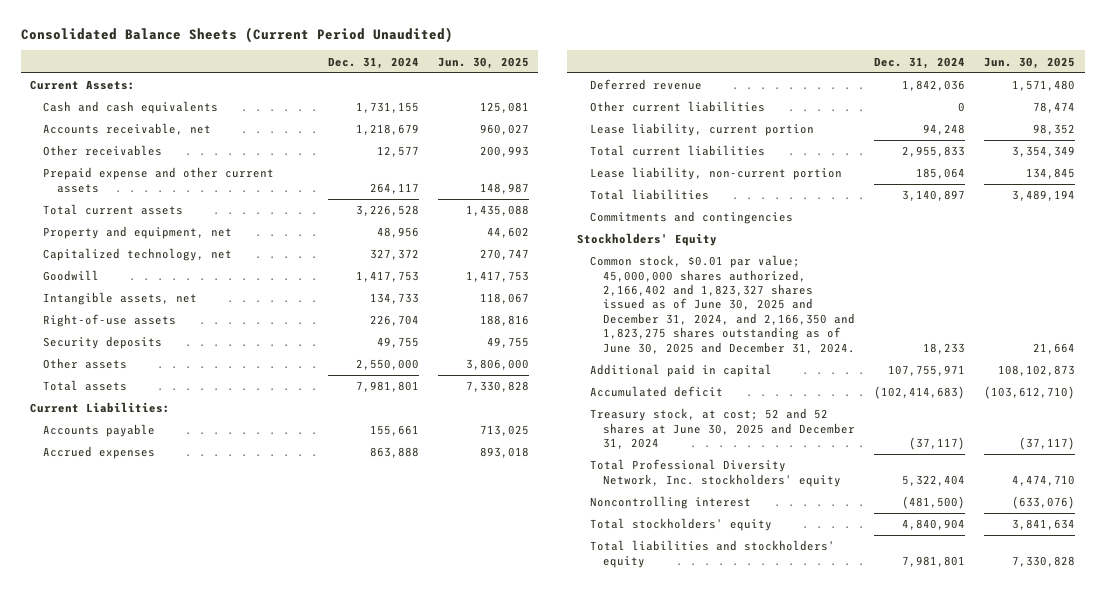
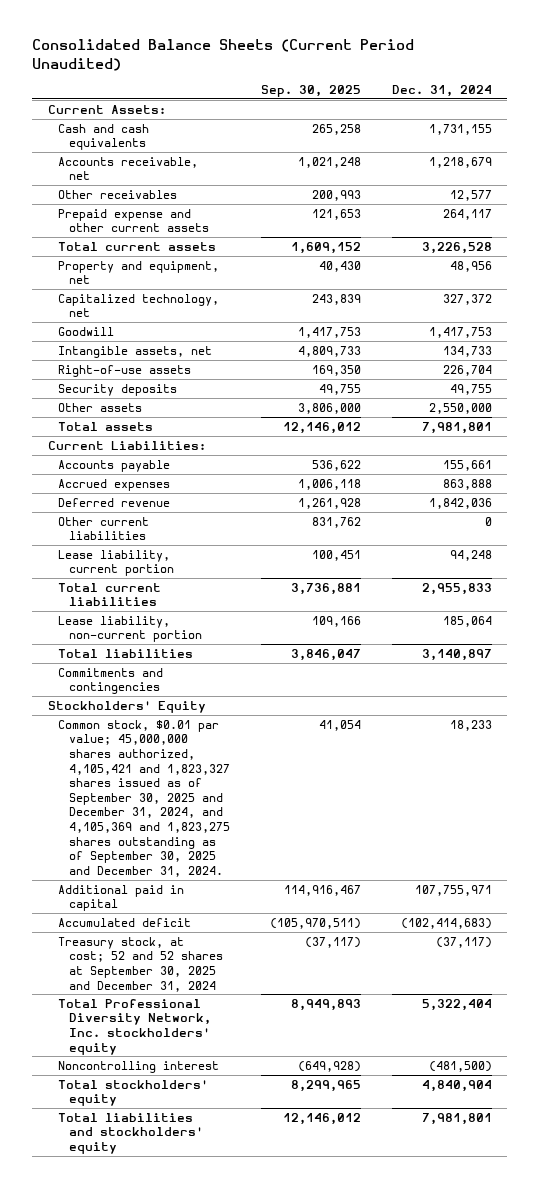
[437,56,529,69] Jun. 30, 2025 -> none
none -> [260,85,361,98] Sep. 30, 2025
[589,255,856,354] Common stock, $0.01 par value; 45,000,000 shares authorized, 2,166,402 and 1,823,327 shares issued as of June 30, 2025 and December 31, 2024, and 2,166,350 and 1,823,275 shares outstanding as of June 30, 2025 and December 31, 2024. -> [58,719,231,877] Common stock, $0.01 par value; 45,000,000 shares authorized, 4,105,421 and 1,823,327 shares issued as of September 30, 2025 and December 31, 2024, and 4,105,369 and 1,823,275 shares outstanding as of September 30, 2025 and December 31, 2024.
[589,408,856,449] Treasury stock, at cost; 52 and 52 shares at June 30, 2025 and December 31, 2024 -> [58,936,224,992] Treasury stock, at cost; 52 and 52 shares at September 30, 2025 and December 31, 2024

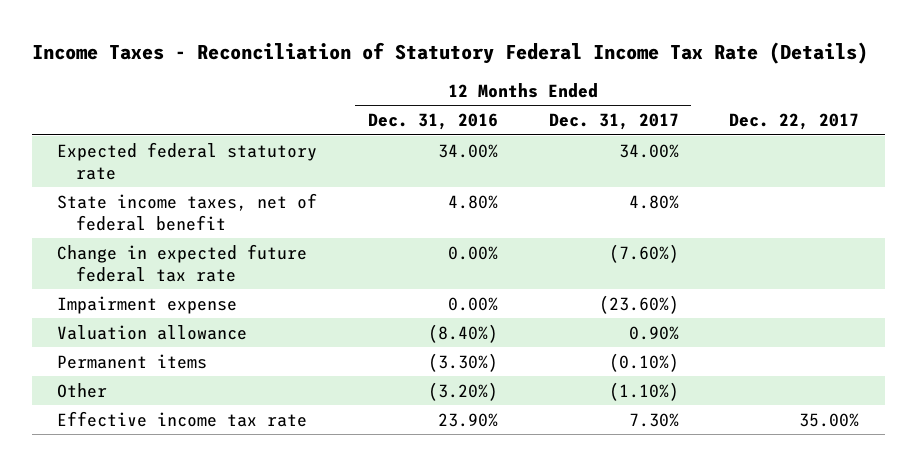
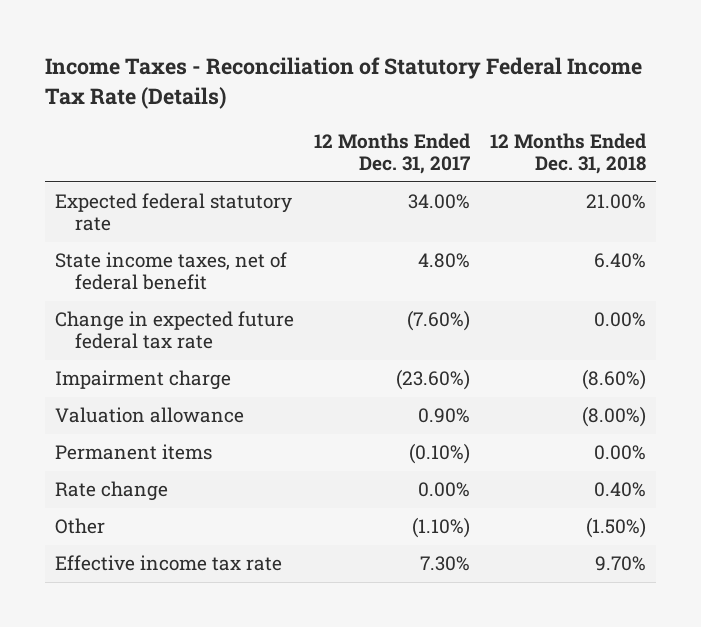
[367,113,498,131] Dec. 31, 2016 -> none
[729,113,860,131] Dec. 22, 2017 -> none
none -> [490,132,647,175] 12 Months Ended Dec. 31, 2018
[56,295,237,314] Impairment expense -> [55,370,232,391] Impairment charge
none -> [55,481,169,502] Rate change

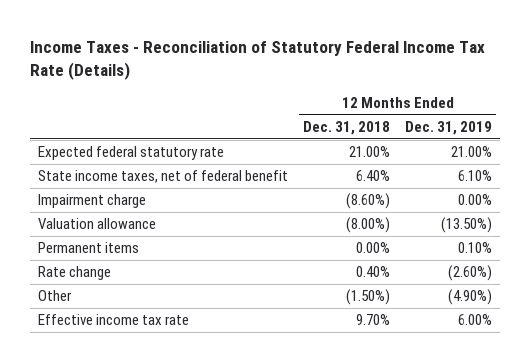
[314,132,471,175] 12 Months Ended Dec. 31, 2017 -> none
none -> [405,121,493,136] Dec. 31, 2019
[55,311,295,350] Change in expected future federal tax rate -> none

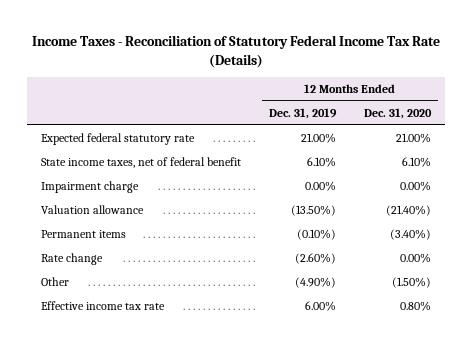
[303,121,391,136] Dec. 31, 2018 -> none
none -> [364,108,433,120] Dec. 31, 2020
[458,242,493,254] 0.10% -> [297,229,337,241] (0.10%)

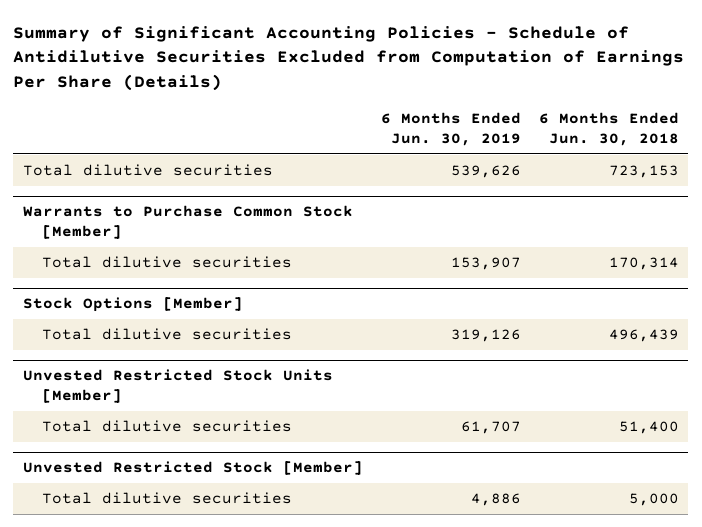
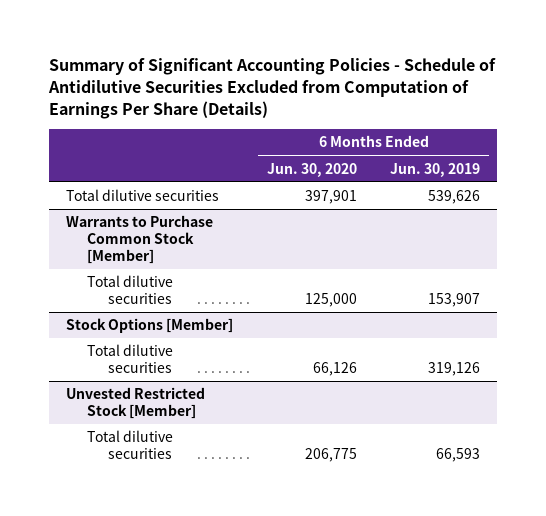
[539,111,680,146] 6 Months Ended Jun. 30, 2018 -> none
none -> [266,162,357,177] Jun. 30, 2020
[22,369,333,404] Unvested Restricted Stock Units [Member] -> none
[42,420,293,433] Total dilutive securities -> none
[470,493,521,507] 4,886 -> [436,448,481,463] 66,593

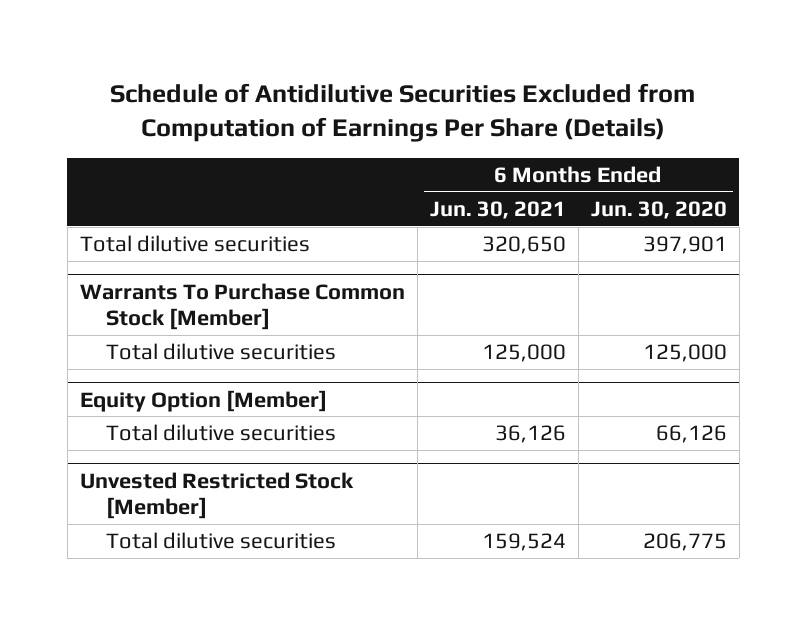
[48,57,497,119] Summary of Significant Accounting Policies - Schedule of Antidilutive Securities Excluded from Computation of Earnings Per Share (Details) -> [110,82,696,142] Schedule of Antidilutive Securities Excluded from Computation of Earnings Per Share (Details)
[390,162,481,177] Jun. 30, 2019 -> none
none -> [429,200,566,219] Jun. 30, 2021
[65,215,213,264] Warrants to Purchase Common Stock [Member] -> [79,282,405,331] Warrants To Purchase Common Stock [Member]
[65,318,233,334] Stock Options [Member] -> [79,389,327,412] Equity Option [Member]

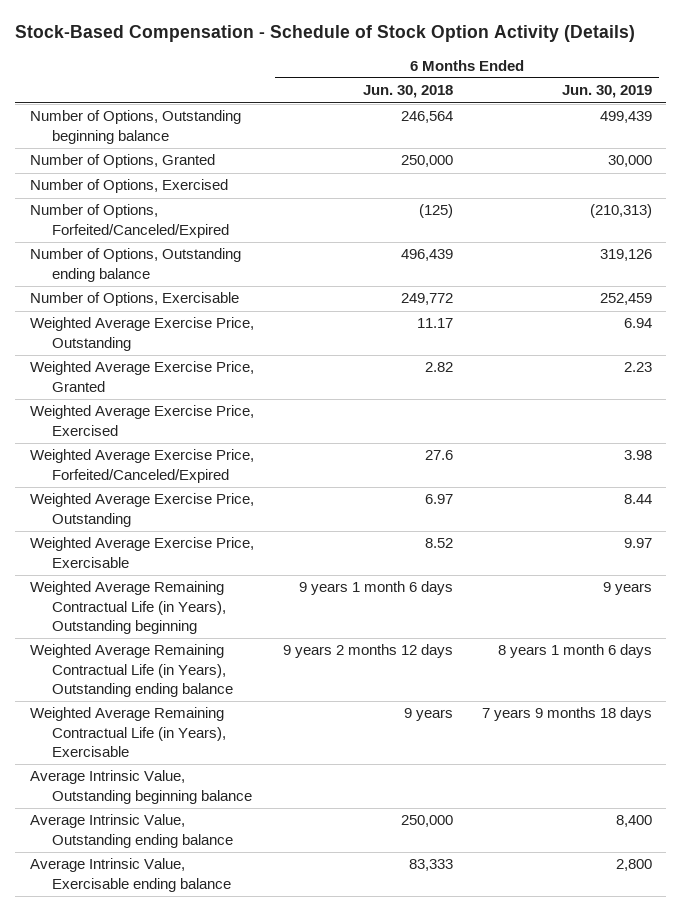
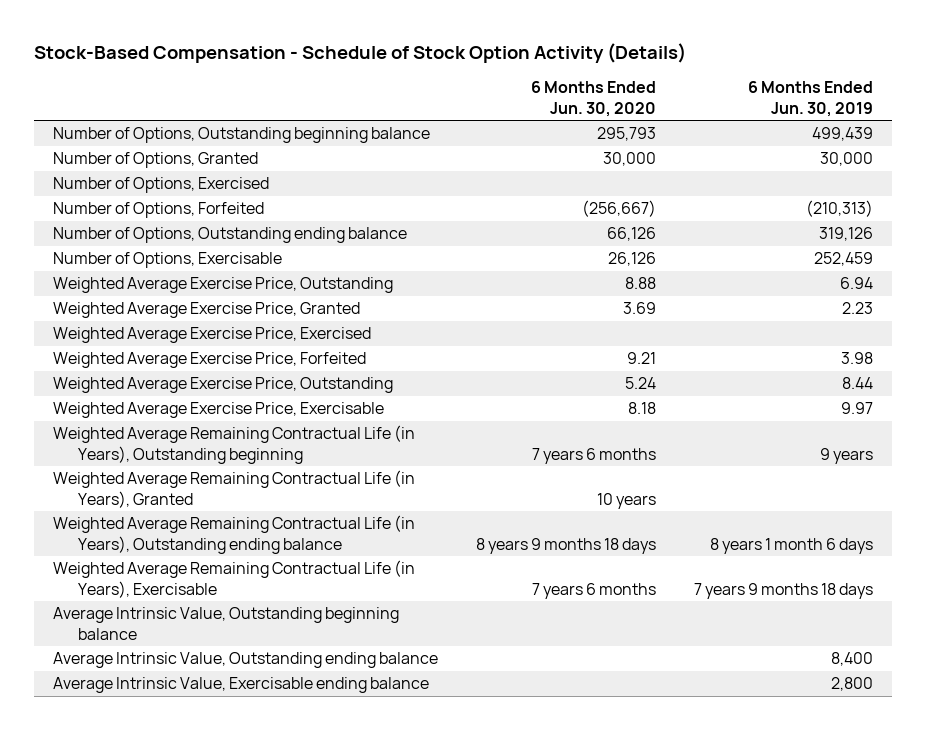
[362,85,453,99] Jun. 30, 2018 -> none
none -> [530,81,656,117] 6 Months Ended Jun. 30, 2020
[29,204,229,238] Number of Options, Forfeited/Canceled/Expired -> [53,202,265,219] Number of Options, Forfeited
[29,449,254,483] Weighted Average Exercise Price, Forfeited/Canceled/Expired -> [53,352,367,369] Weighted Average Exercise Price, Forfeited
none -> [53,470,416,508] Weighted Average Remaining Contractual Life (in Years), Granted

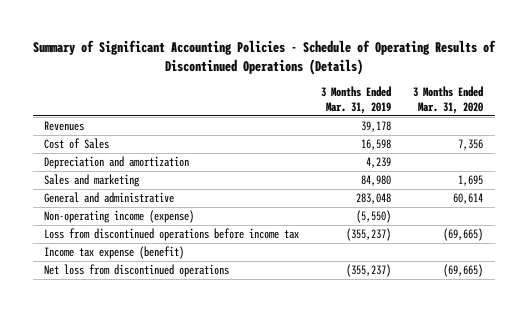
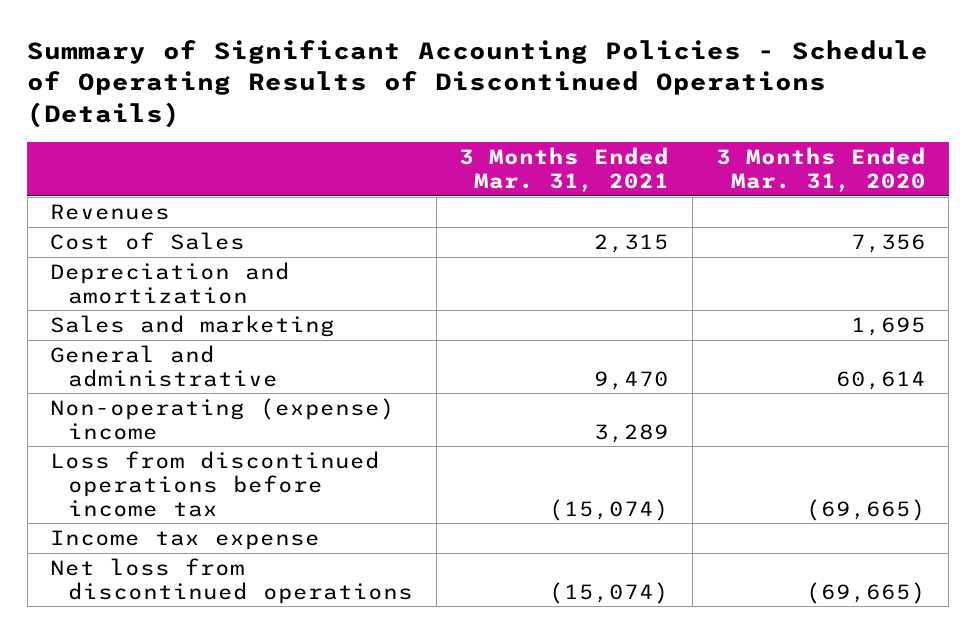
[321,86,392,115] 3 Months Ended Mar. 31, 2019 -> none
none -> [459,147,670,193] 3 Months Ended Mar. 31, 2021
[43,210,194,224] Non-operating income (expense) -> [50,397,396,440] Non-operating (expense) income
[43,246,184,260] Income tax expense (benefit) -> [50,529,321,550] Income tax expense

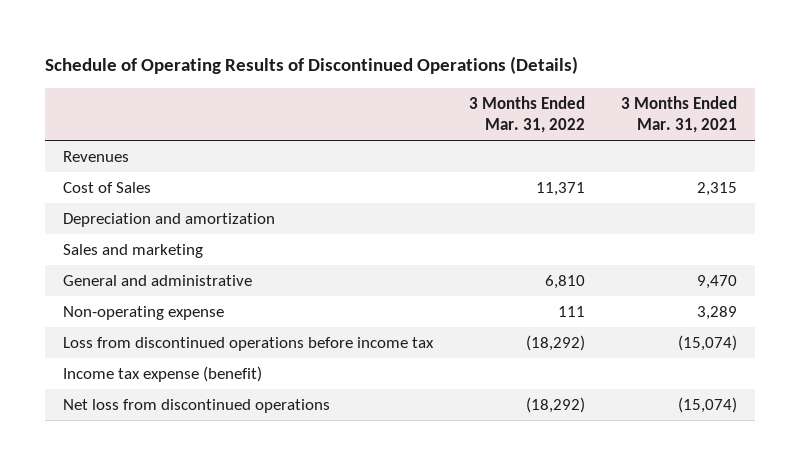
[27,39,929,129] Summary of Significant Accounting Policies - Schedule of Operating Results of Discontinued Operations (Details) -> [45,56,579,75] Schedule of Operating Results of Discontinued Operations (Details)
[715,147,926,193] 3 Months Ended Mar. 31, 2020 -> none
none -> [468,96,585,133] 3 Months Ended Mar. 31, 2022
[50,397,396,440] Non-operating (expense) income -> [63,306,225,321] Non-operating expense
[50,529,321,550] Income tax expense -> [63,366,263,383] Income tax expense (benefit)

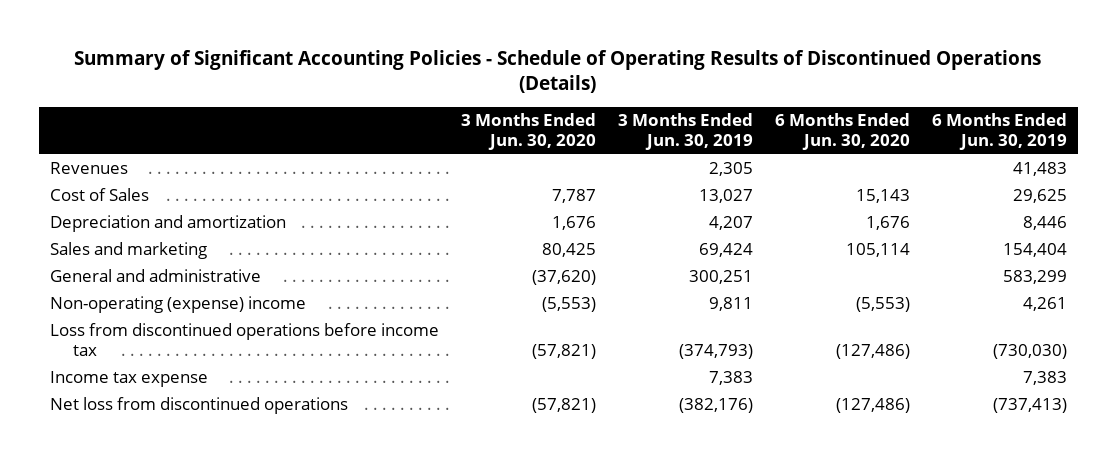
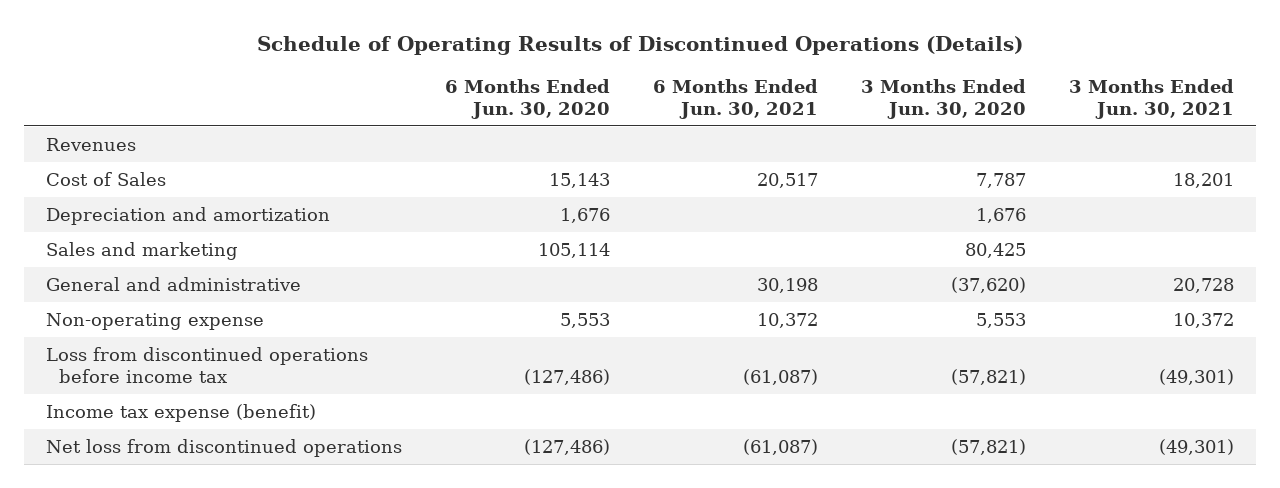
[74,49,1042,94] Summary of Significant Accounting Policies - Schedule of Operating Results of Discontinued Operations (Details) -> [256,36,1023,56] Schedule of Operating Results of Discontinued Operations (Details)
[617,113,753,151] 3 Months Ended Jun. 30, 2019 -> none
[931,113,1067,151] 6 Months Ended Jun. 30, 2019 -> none
none -> [652,78,818,119] 6 Months Ended Jun. 30, 2021
none -> [1068,78,1234,119] 3 Months Ended Jun. 30, 2021
[49,296,306,314] Non-operating (expense) income -> [45,312,264,330] Non-operating expense
[541,297,596,313] (5,553) -> [975,312,1026,328] 5,553
[855,297,910,313] (5,553) -> [559,312,610,328] 5,553
[49,371,208,388] Income tax expense -> [45,403,316,422] Income tax expense (benefit)

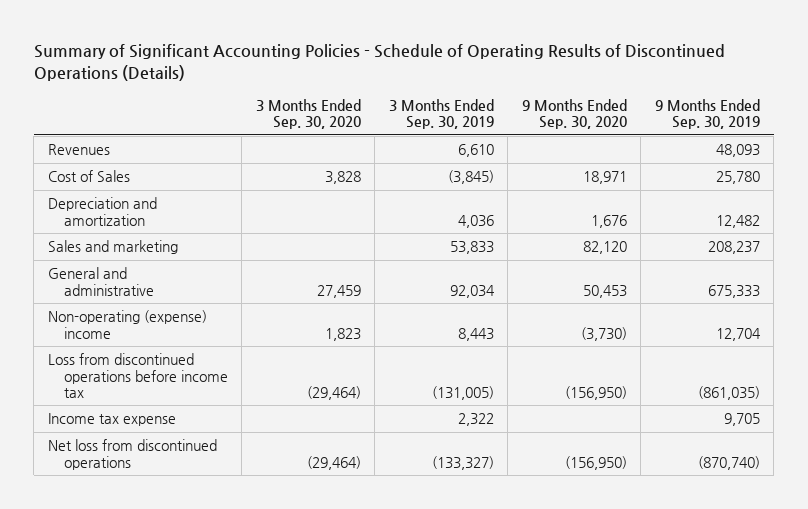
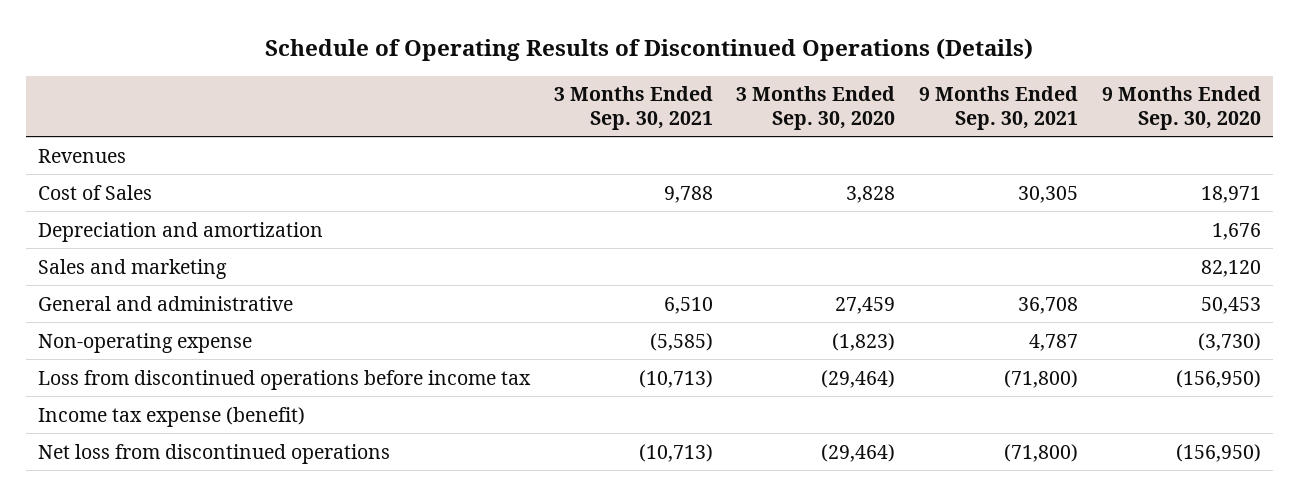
[33,43,725,81] Summary of Significant Accounting Policies - Schedule of Operating Results of Discontinued Operations (Details) -> [265,38,1034,62] Schedule of Operating Results of Discontinued Operations (Details)
[388,99,494,130] 3 Months Ended Sep. 30, 2019 -> none
[654,99,760,130] 9 Months Ended Sep. 30, 2019 -> none
none -> [553,86,713,130] 3 Months Ended Sep. 30, 2021
none -> [919,86,1079,130] 9 Months Ended Sep. 30, 2021
[47,310,207,339] Non-operating (expense) income -> [37,332,252,353] Non-operating expense
[324,327,361,341] 1,823 -> [832,332,896,351] (1,823)
[47,413,176,427] Income tax expense -> [37,406,305,427] Income tax expense (benefit)

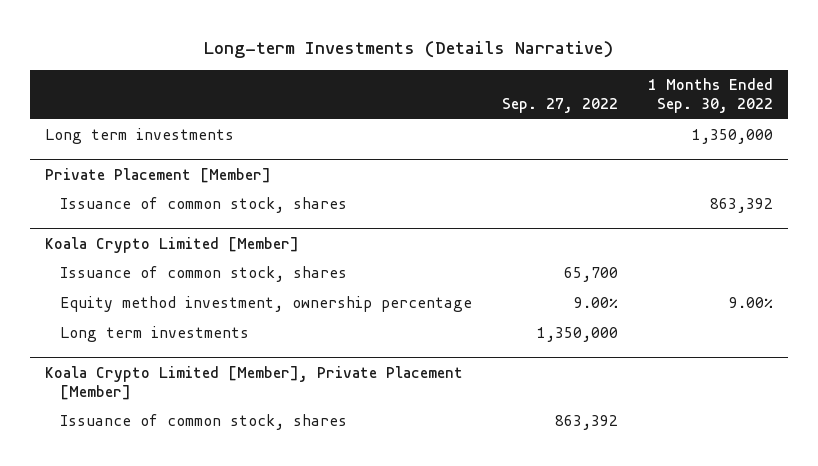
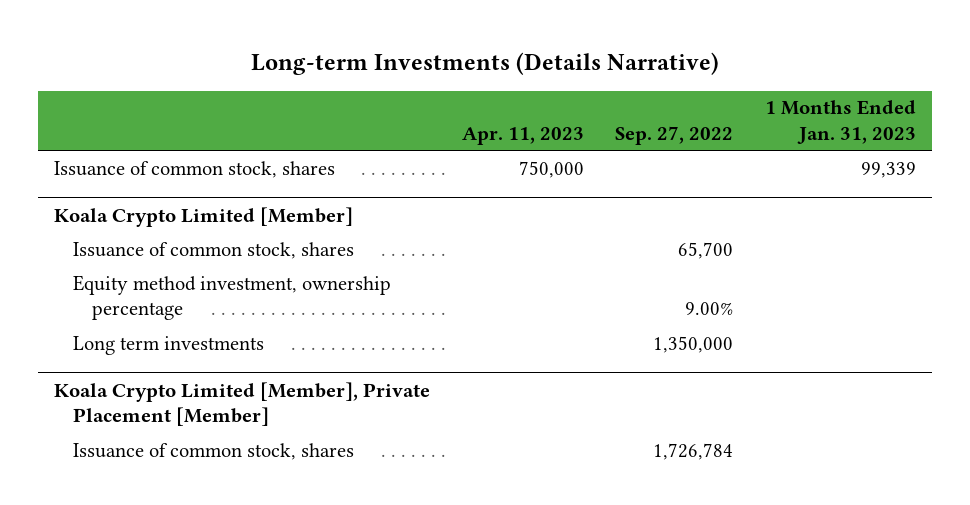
[647,78,773,114] 1 Months Ended Sep. 30, 2022 -> none
none -> [461,127,584,146] Apr. 11, 2023
none -> [765,100,917,145] 1 Months Ended Jan. 31, 2023
[44,128,234,145] Long term investments -> none
[44,167,271,183] Private Placement [Member] -> none
[554,415,618,431] 863,392 -> [653,442,734,460] 1,726,784

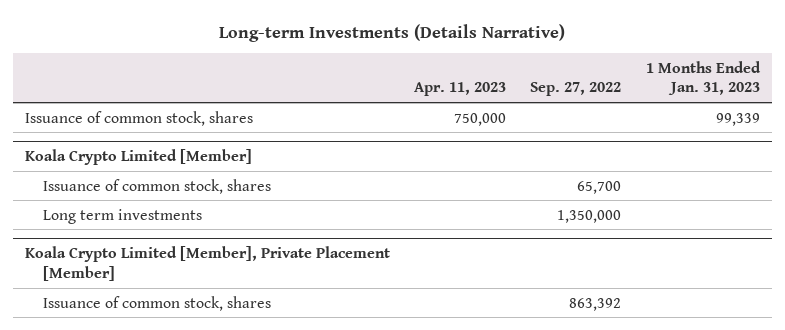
[72,274,391,321] Equity method investment, ownership percentage -> none
[653,442,734,460] 1,726,784 -> [569,297,622,311] 863,392

